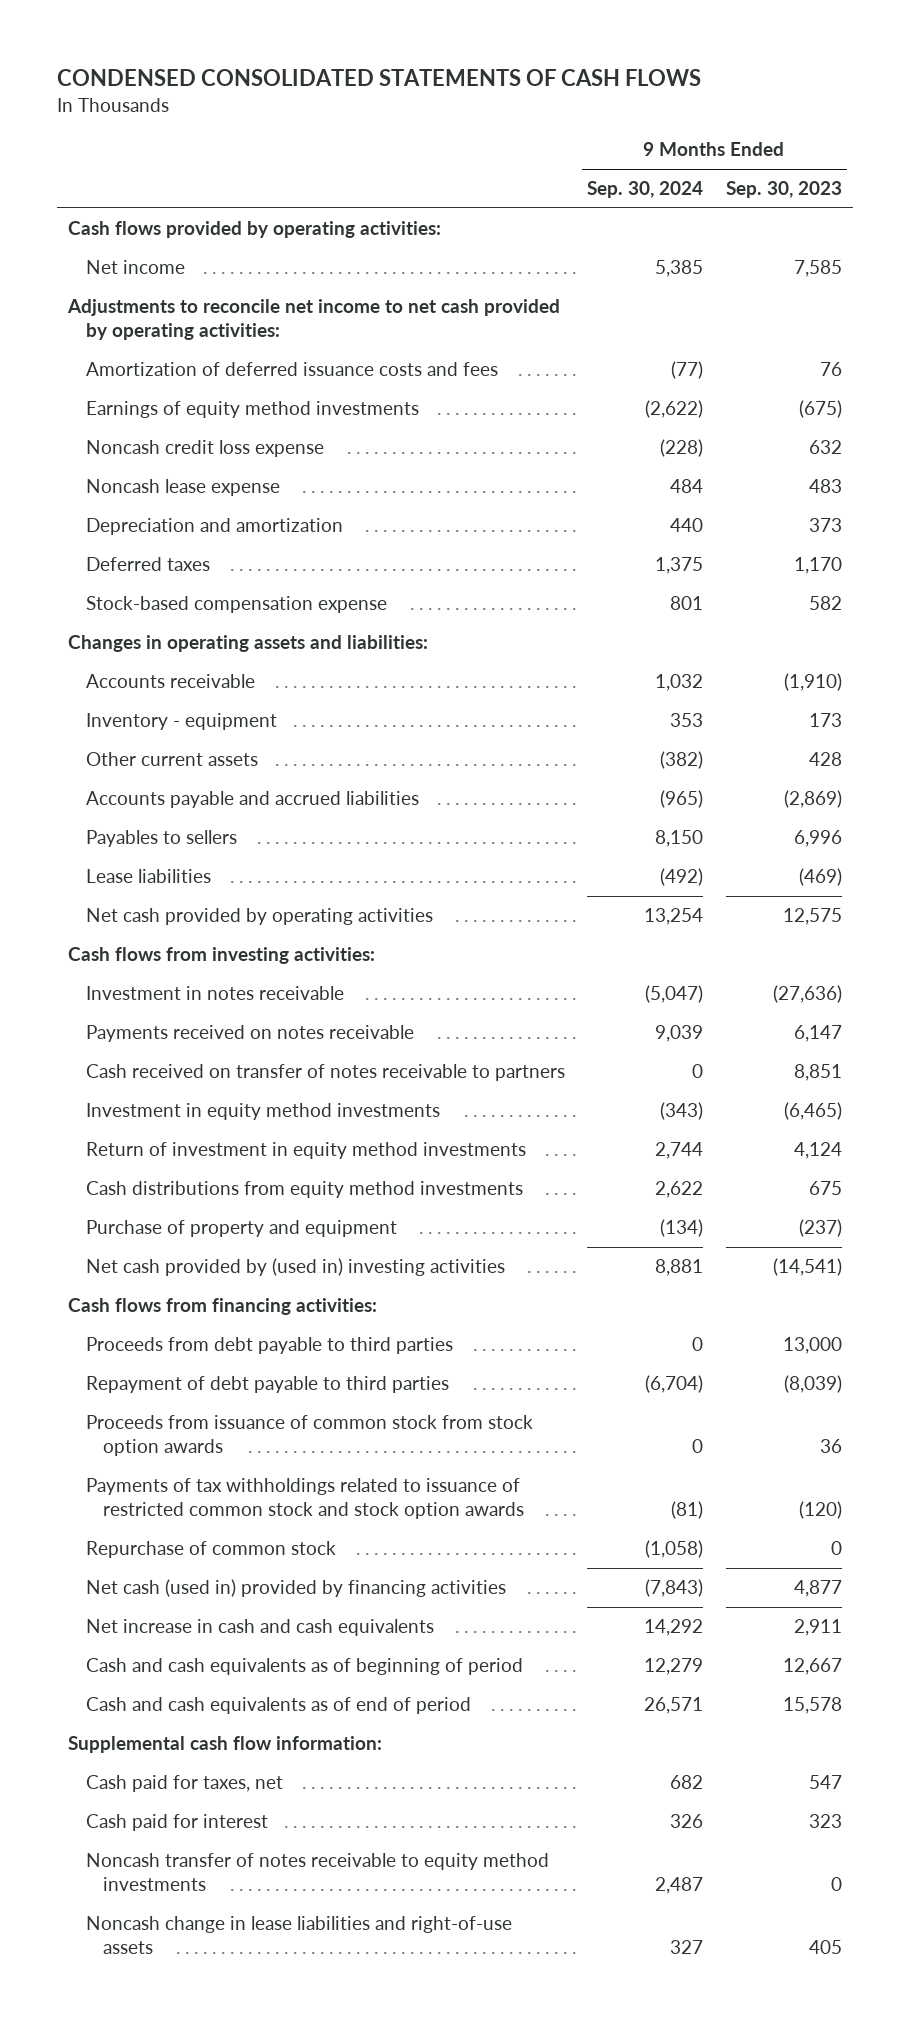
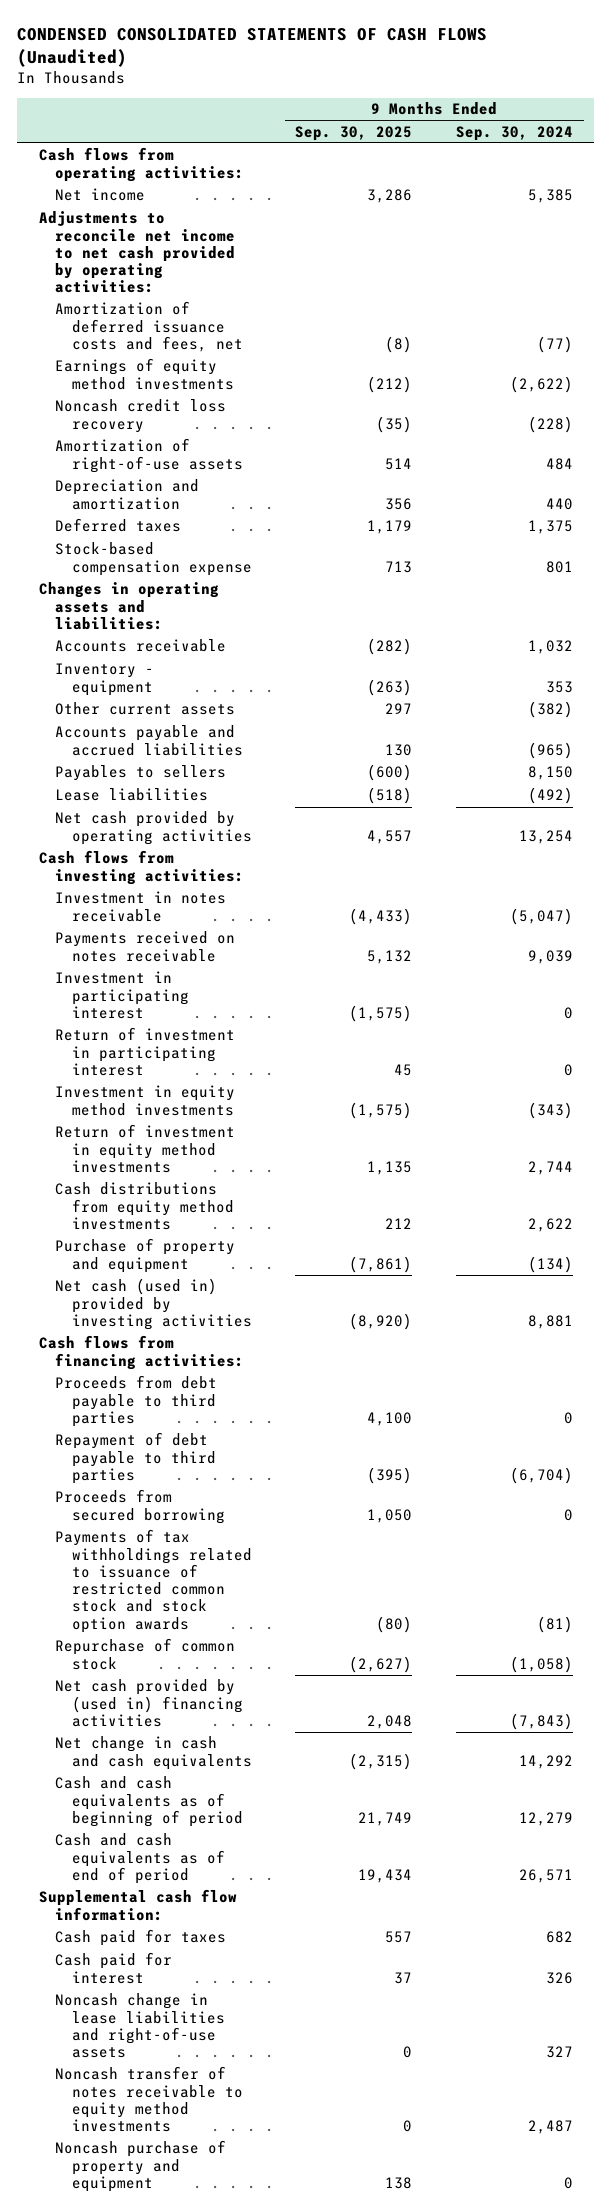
[57,69,702,87] CONDENSED CONSOLIDATED STATEMENTS OF CASH FLOWS -> [16,27,487,67] CONDENSED CONSOLIDATED STATEMENTS OF CASH FLOWS (Unaudited)
[725,181,842,199] Sep. 30, 2023 -> none
none -> [295,125,413,141] Sep. 30, 2025
[68,221,442,239] Cash flows provided by operating activities: -> [38,147,245,182] Cash flows from operating activities:
[85,362,498,377] Amortization of deferred issuance costs and fees -> [55,301,244,352] Amortization of deferred issuance costs and fees, net
[85,440,324,458] Noncash credit loss expense -> [55,399,227,433] Noncash credit loss recovery
[85,479,280,497] Noncash lease expense -> [55,438,244,473] Amortization of right-of-use assets
[85,1064,565,1082] Cash received on transfer of notes receivable to partners -> none
none -> [55,971,190,1019] Investment in participating interest
none -> [55,1027,236,1076] Return of investment in participating interest
[85,1258,505,1277] Net cash provided by (used in) investing activities -> [55,1278,253,1330] Net cash (used in) provided by investing activities
[85,1415,533,1457] Proceeds from issuance of common stock from stock option awards -> none
none -> [55,1489,226,1524] Proceeds from secured borrowing
[85,1579,506,1598] Net cash (used in) provided by financing activities -> [55,1679,244,1727] Net cash provided by (used in) financing activities
[85,1619,434,1637] Net increase in cash and cash equivalents -> [55,1736,253,1770] Net change in cash and cash equivalents
[85,1775,283,1793] Cash paid for taxes, net -> [55,1929,227,1947] Cash paid for taxes
[85,1853,549,1892] Noncash transfer of notes receivable to equity method investments -> [55,2066,244,2133] Noncash transfer of notes receivable to equity method investments
none -> [55,2140,227,2192] Noncash purchase of property and equipment

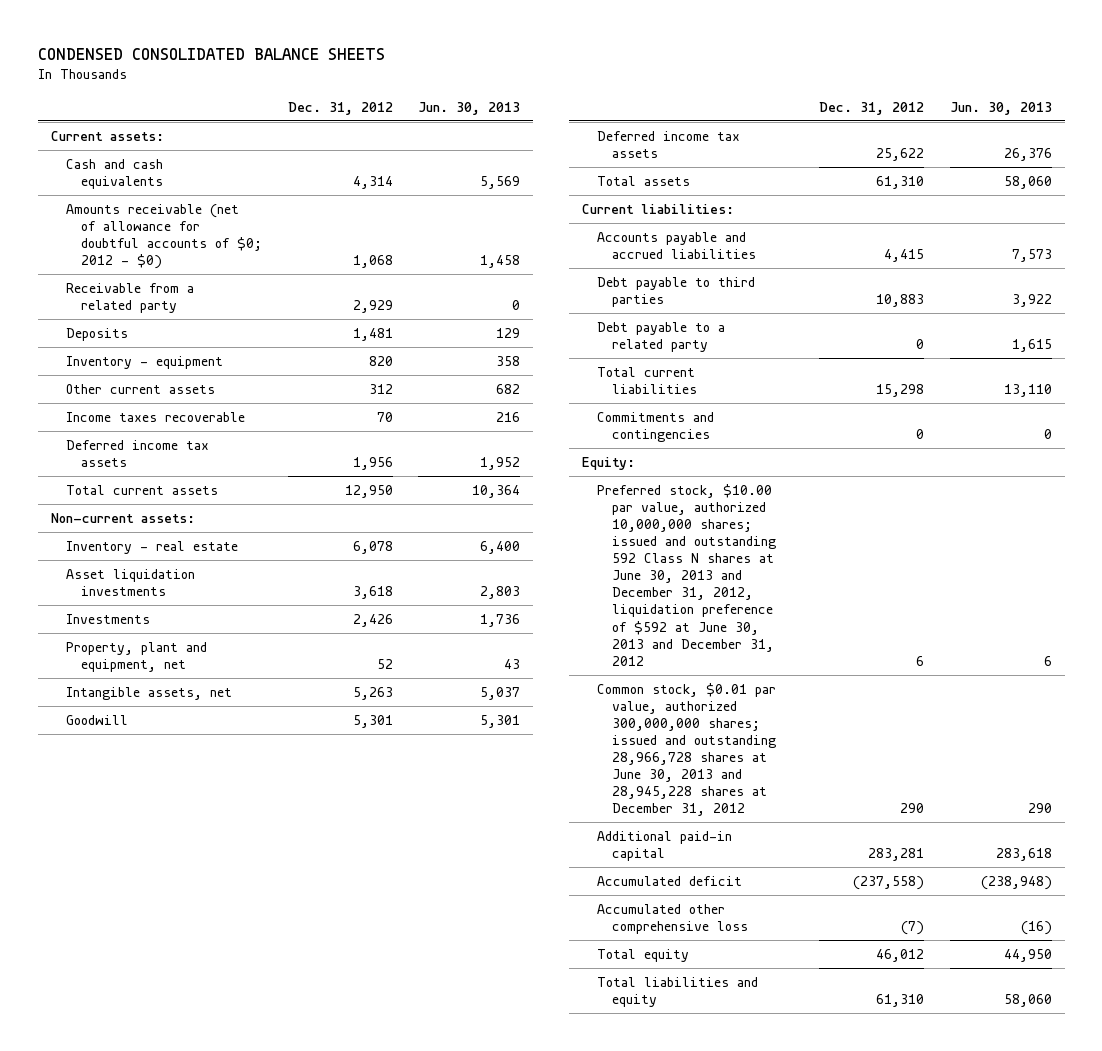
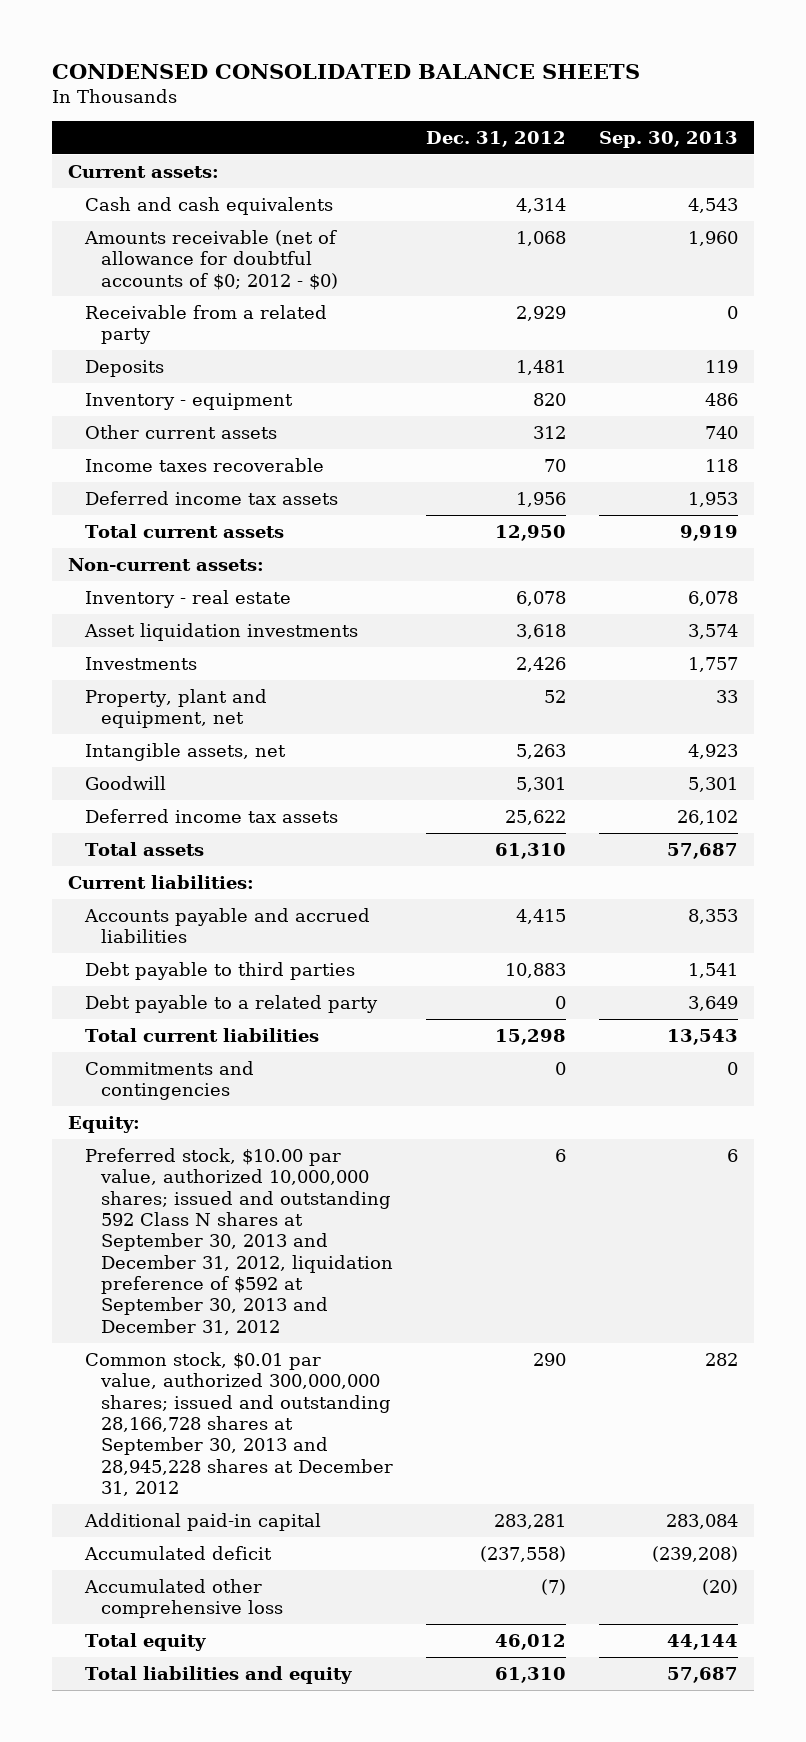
[418,101,521,115] Jun. 30, 2013 -> none
none -> [598,131,738,149] Sep. 30, 2013
[596,483,776,666] Preferred stock, $10.00 par value, authorized 10,000,000 shares; issued and outstanding 592 Class N shares at June 30, 2013 and December 31, 2012, liquidation preference of $592 at June 30, 2013 and December 31, 2012 -> [84,1147,393,1335] Preferred stock, $10.00 par value, authorized 10,000,000 shares; issued and outstanding 592 Class N shares at September 30, 2013 and December 31, 2012, liquidation preference of $592 at September 30, 2013 and December 31, 2012
[596,682,776,817] Common stock, $0.01 par value, authorized 300,000,000 shares; issued and outstanding 28,966,728 shares at June 30, 2013 and 28,945,228 shares at December 31, 2012 -> [84,1351,393,1497] Common stock, $0.01 par value, authorized 300,000,000 shares; issued and outstanding 28,166,728 shares at September 30, 2013 and 28,945,228 shares at December 31, 2012

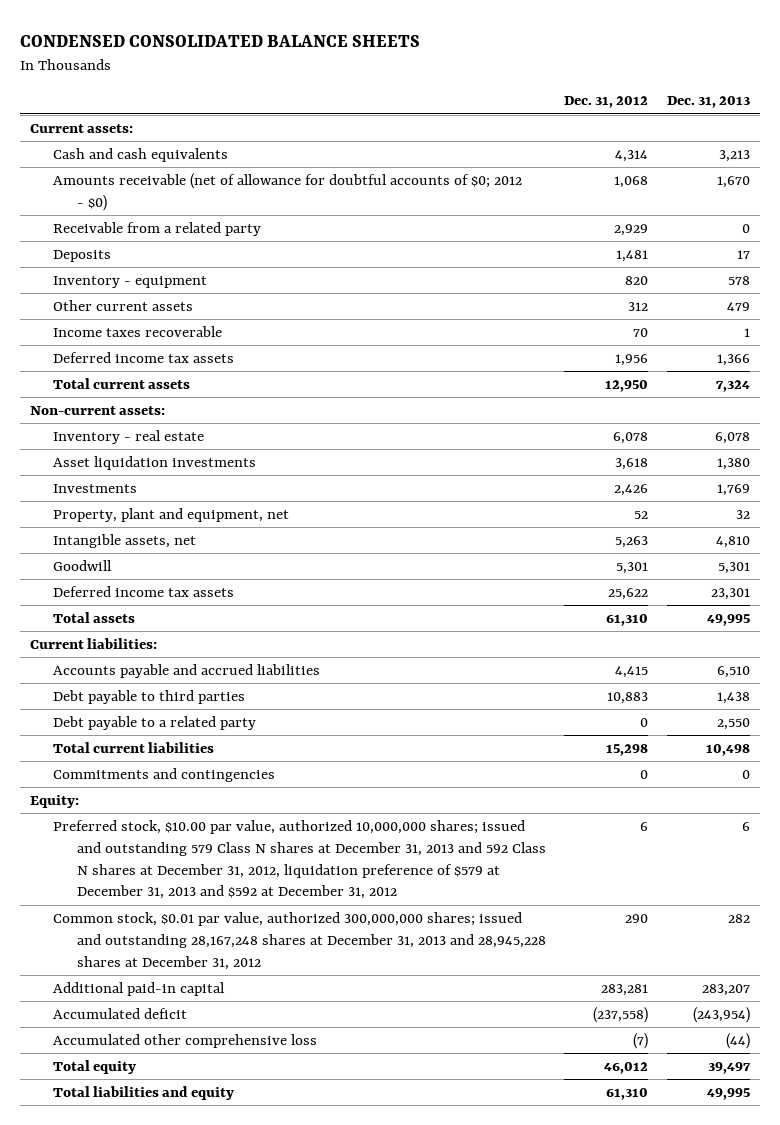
[598,131,738,149] Sep. 30, 2013 -> none
none -> [667,96,751,109] Dec. 31, 2013
[84,1147,393,1335] Preferred stock, $10.00 par value, authorized 10,000,000 shares; issued and outstanding 592 Class N shares at September 30, 2013 and December 31, 2012, liquidation preference of $592 at September 30, 2013 and December 31, 2012 -> [53,820,546,900] Preferred stock, $10.00 par value, authorized 10,000,000 shares; issued and outstanding 579 Class N shares at December 31, 2013 and 592 Class N shares at December 31, 2012, liquidation preference of $579 at December 31, 2013 and $592 at December 31, 2012
[84,1351,393,1497] Common stock, $0.01 par value, authorized 300,000,000 shares; issued and outstanding 28,166,728 shares at September 30, 2013 and 28,945,228 shares at December 31, 2012 -> [53,912,546,970] Common stock, $0.01 par value, authorized 300,000,000 shares; issued and outstanding 28,167,248 shares at December 31, 2013 and 28,945,228 shares at December 31, 2012

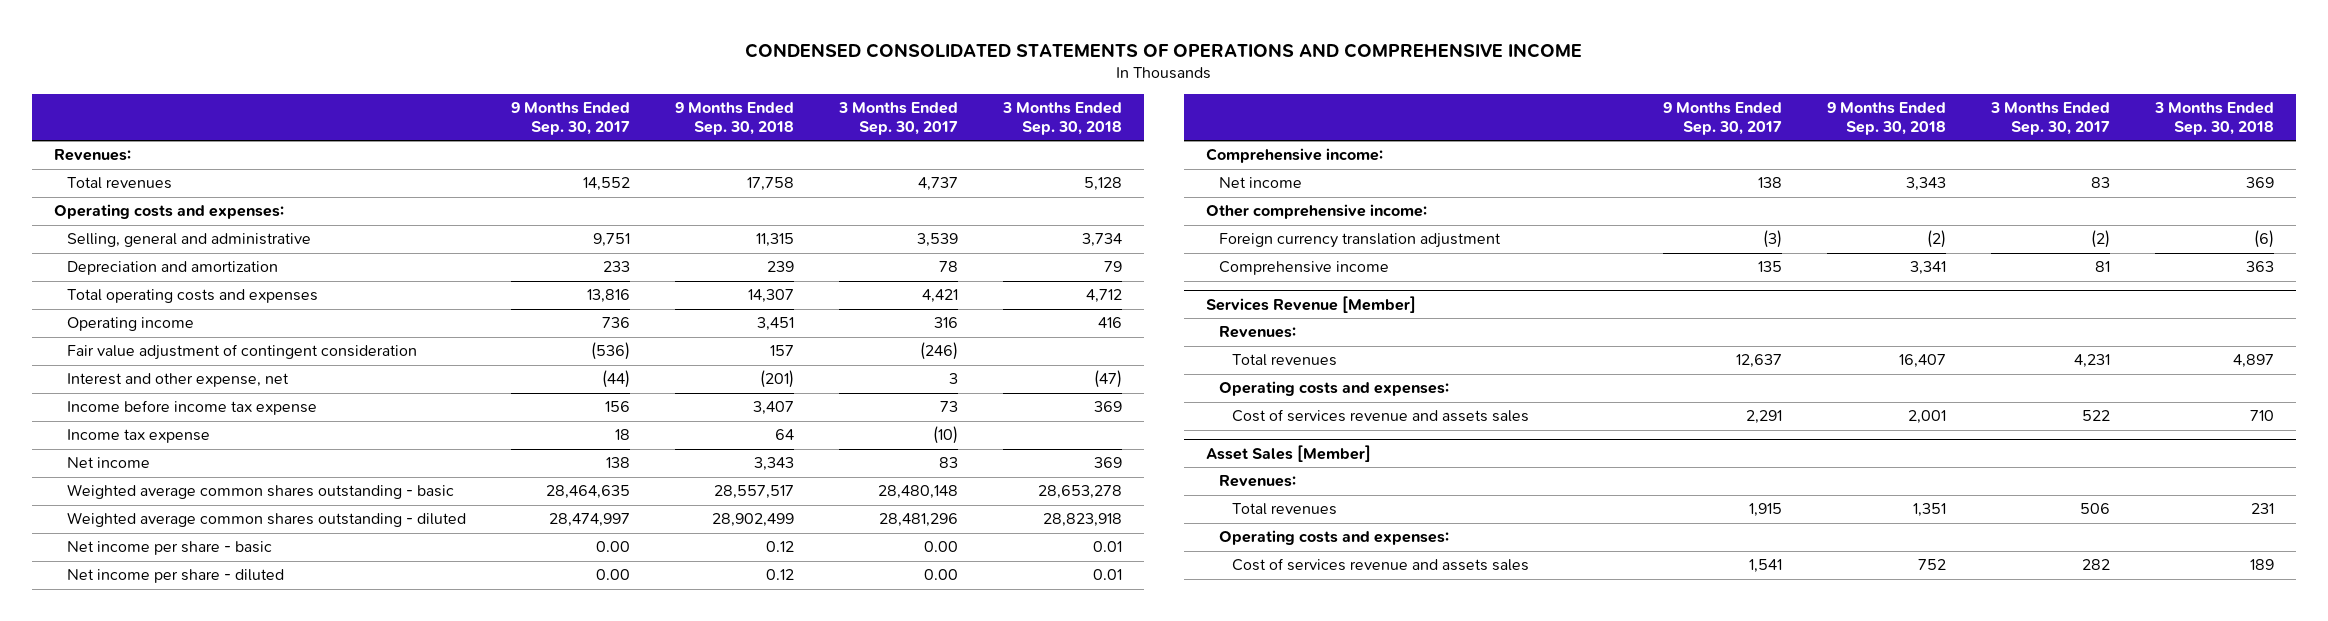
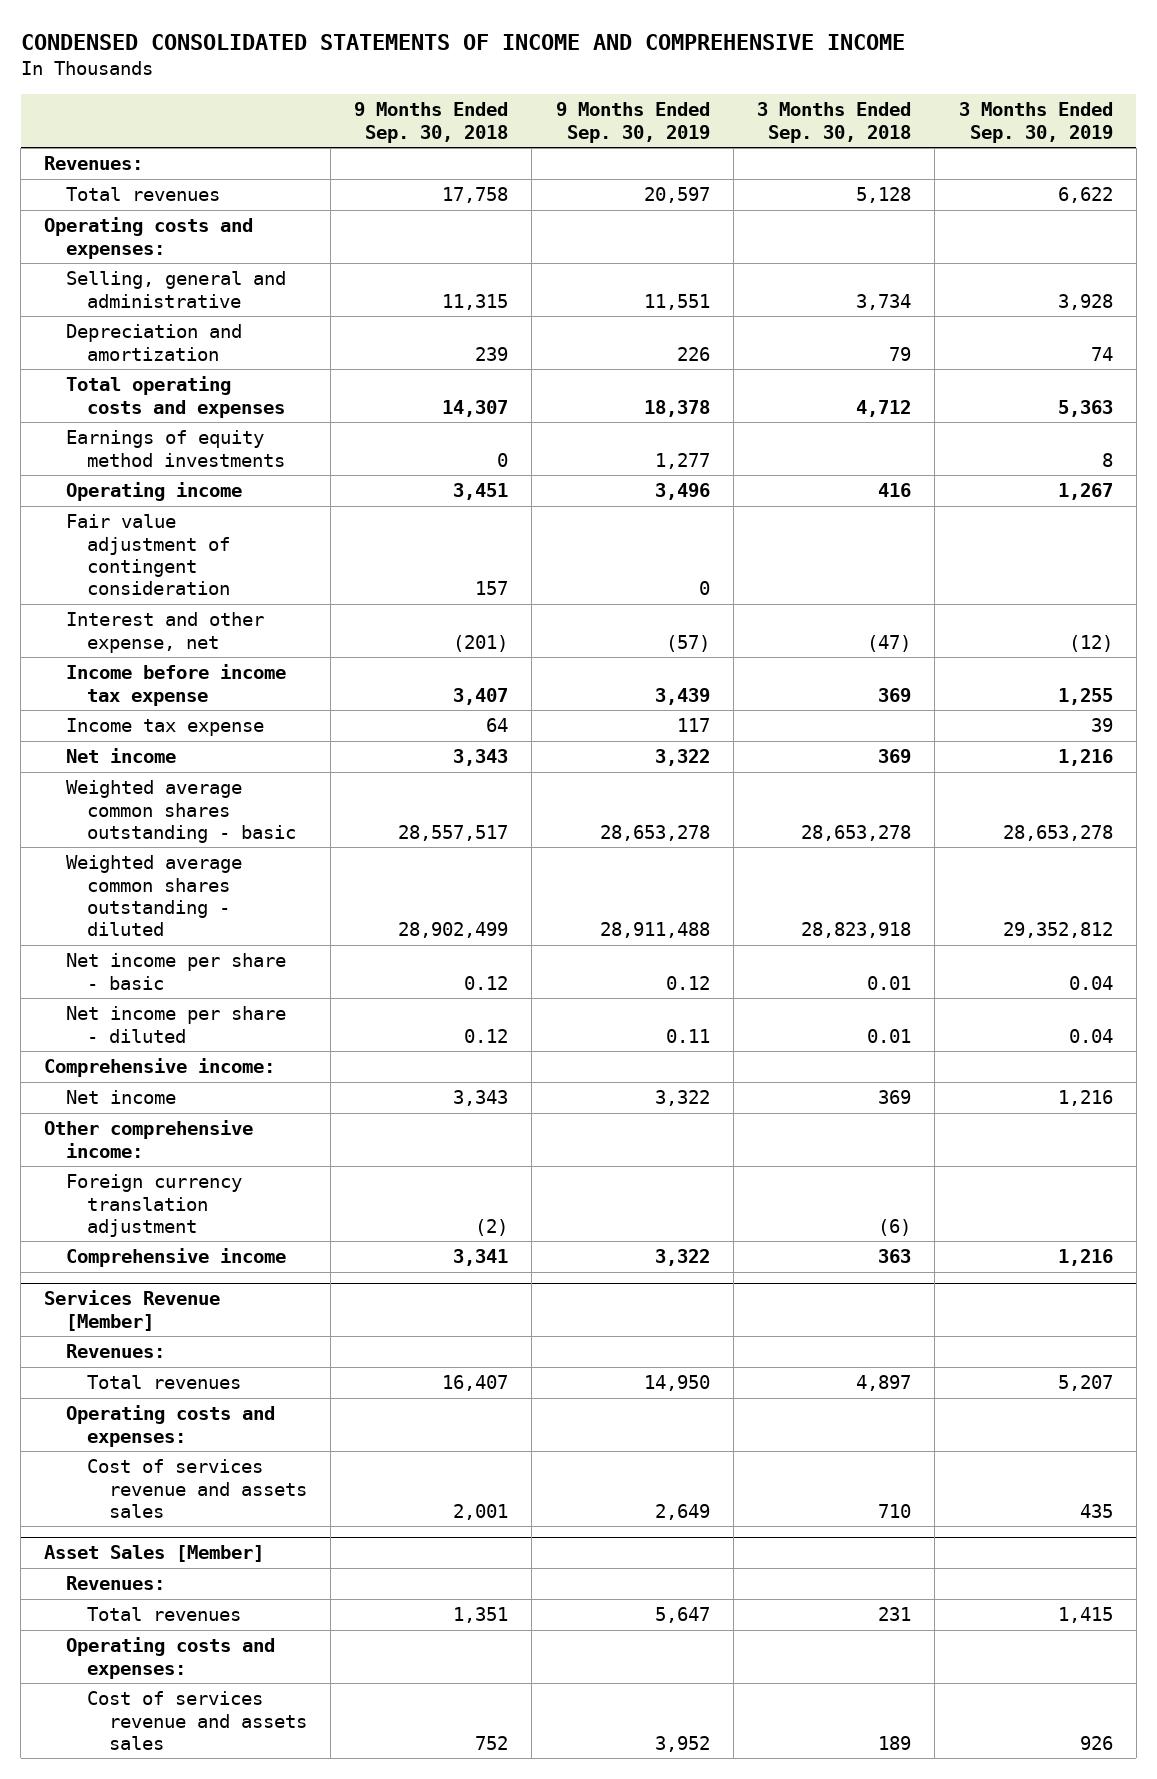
[745,42,1583,58] CONDENSED CONSOLIDATED STATEMENTS OF OPERATIONS AND COMPREHENSIVE INCOME -> [20,33,905,50] CONDENSED CONSOLIDATED STATEMENTS OF INCOME AND COMPREHENSIVE INCOME
[511,102,631,135] 9 Months Ended Sep. 30, 2017 -> none
[837,102,958,135] 3 Months Ended Sep. 30, 2017 -> none
none -> [555,102,710,143] 9 Months Ended Sep. 30, 2019
none -> [958,102,1113,143] 3 Months Ended Sep. 30, 2019
none -> [65,430,286,467] Earnings of equity method investments

